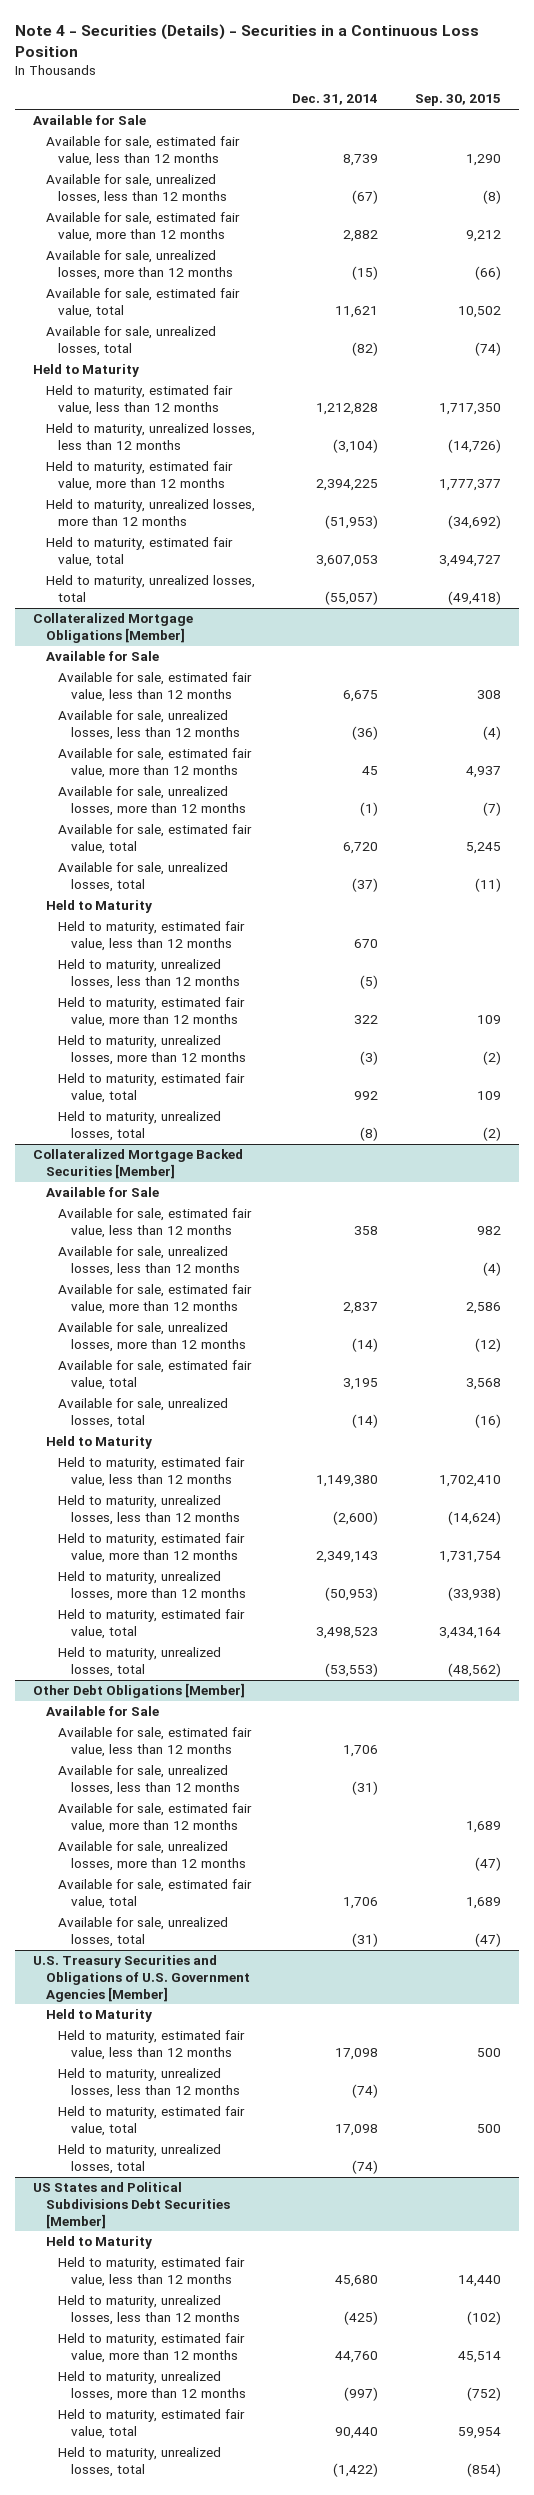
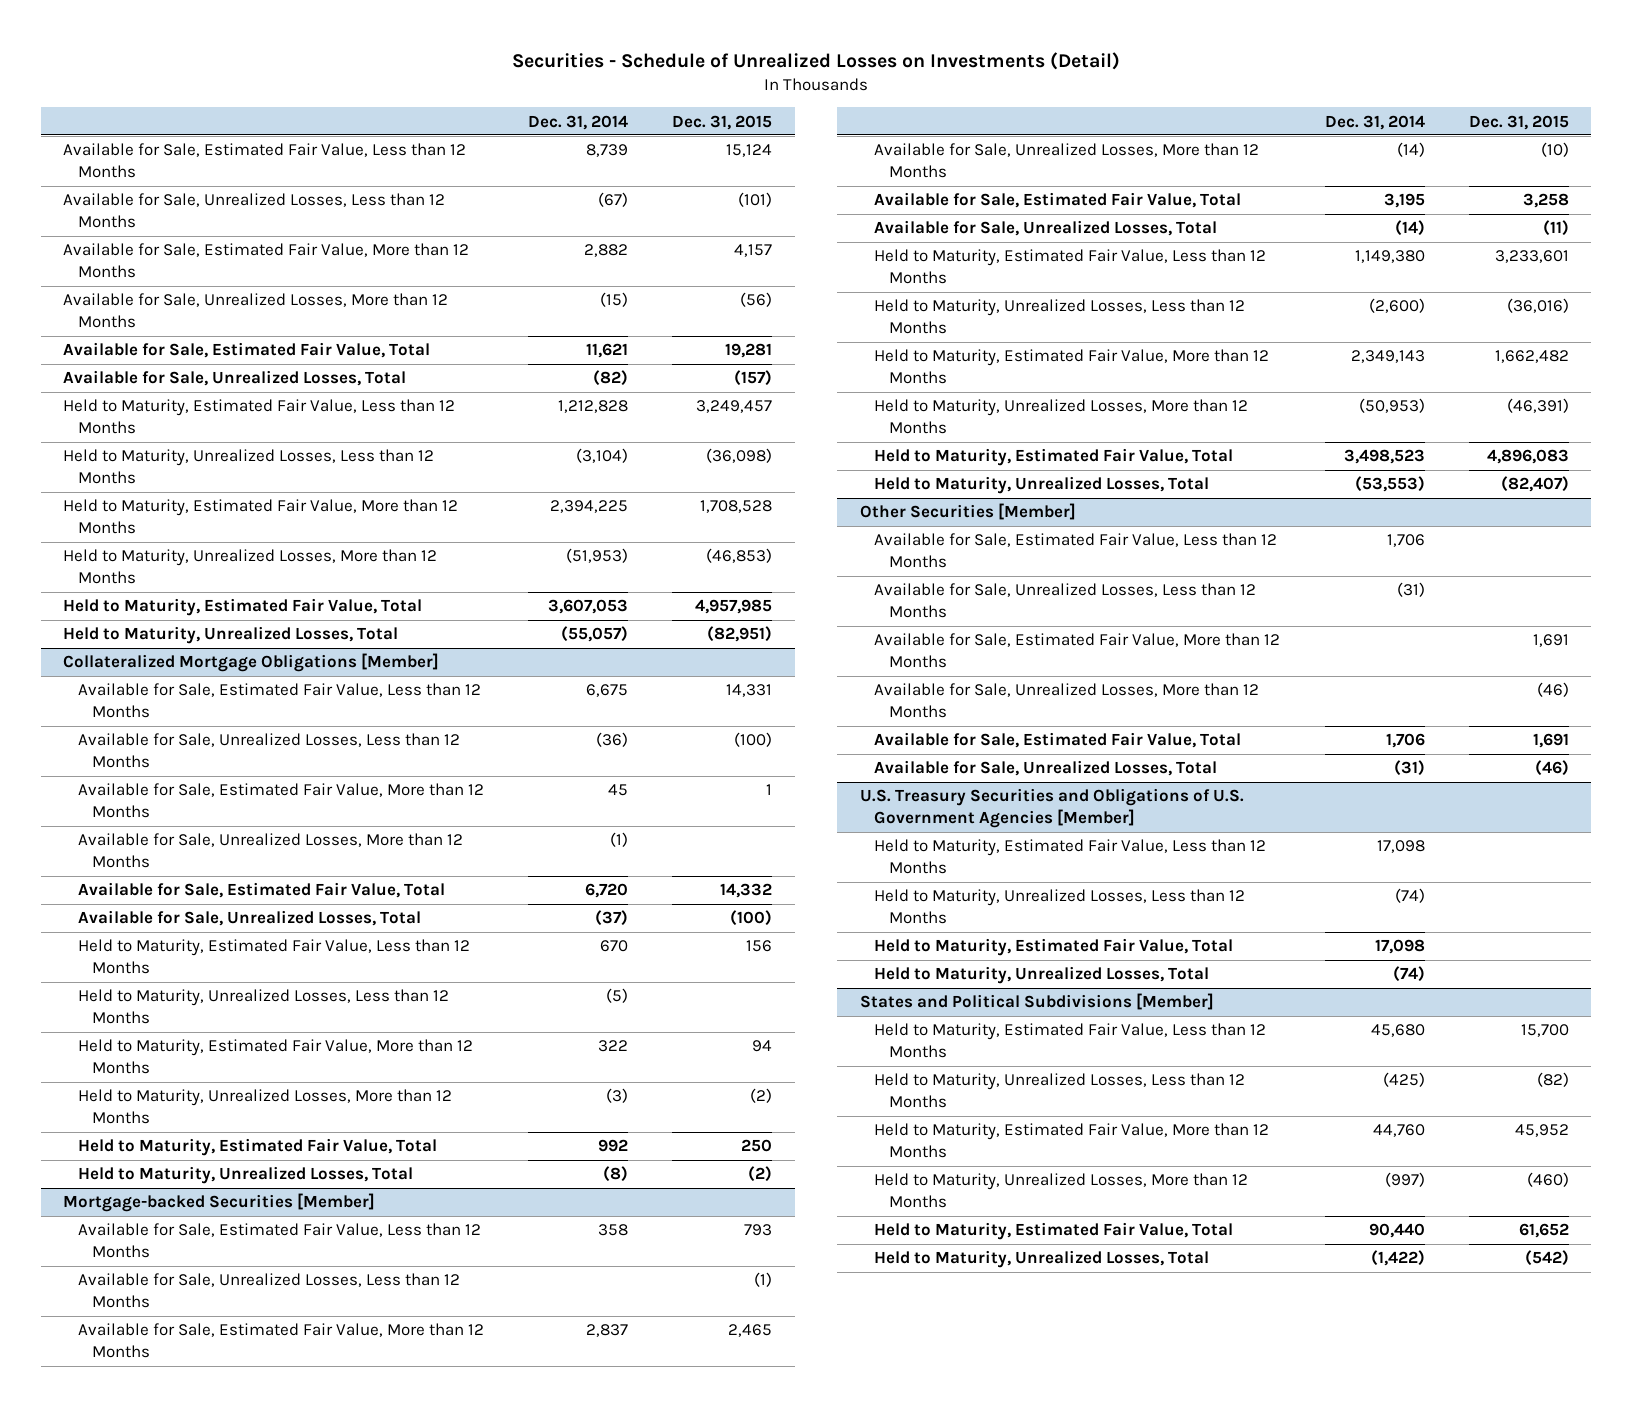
[14,23,479,57] Note 4 - Securities (Details) - Securities in a Continuous Loss Position -> [511,52,1120,71] Securities - Schedule of Unrealized Losses on Investments (Detail)
[414,94,501,107] Sep. 30, 2015 -> none
none -> [672,114,773,130] Dec. 31, 2015
[33,115,147,126] Available for Sale -> none
[33,364,140,378] Held to Maturity -> none
[45,136,240,167] Available for sale, estimated fair value, less than 12 months -> [62,143,466,179] Available for Sale, Estimated Fair Value, Less than 12 Months
[45,174,228,205] Available for sale, unrealized losses, less than 12 months -> [62,193,445,229] Available for Sale, Unrealized Losses, Less than 12 Months
[45,212,240,243] Available for sale, estimated fair value, more than 12 months -> [62,243,469,279] Available for Sale, Estimated Fair Value, More than 12 Months
[45,250,234,281] Available for sale, unrealized losses, more than 12 months -> [62,293,448,329] Available for Sale, Unrealized Losses, More than 12 Months
[45,288,240,319] Available for sale, estimated fair value, total -> [62,342,430,359] Available for Sale, Estimated Fair Value, Total
[45,326,216,357] Available for sale, unrealized losses, total -> [62,370,406,387] Available for Sale, Unrealized Losses, Total
[45,385,233,416] Held to maturity, estimated fair value, less than 12 months -> [62,399,455,435] Held to Maturity, Estimated Fair Value, Less than 12 Months
[45,423,255,451] Held to maturity, unrealized losses, less than 12 months -> [62,449,434,485] Held to Maturity, Unrealized Losses, Less than 12 Months
[45,461,233,492] Held to maturity, estimated fair value, more than 12 months -> [62,499,458,535] Held to Maturity, Estimated Fair Value, More than 12 Months
[45,499,255,527] Held to maturity, unrealized losses, more than 12 months -> [62,549,437,585] Held to Maturity, Unrealized Losses, More than 12 Months
[45,537,233,568] Held to maturity, estimated fair value, total -> [62,598,422,617] Held to Maturity, Estimated Fair Value, Total
[45,575,255,603] Held to maturity, unrealized losses, total -> [62,626,398,645] Held to Maturity, Unrealized Losses, Total
[45,651,159,662] Available for Sale -> none
[45,900,152,914] Held to Maturity -> none
[45,1187,159,1198] Available for Sale -> none
[45,1436,152,1450] Held to Maturity -> none
[45,1706,159,1717] Available for Sale -> none
[58,672,253,703] Available for sale, estimated fair value, less than 12 months -> [77,683,481,719] Available for Sale, Estimated Fair Value, Less than 12 Months
[58,710,240,741] Available for sale, unrealized losses, less than 12 months -> [77,733,460,769] Available for Sale, Unrealized Losses, Less than 12 Months
[58,748,253,779] Available for sale, estimated fair value, more than 12 months -> [77,783,484,819] Available for Sale, Estimated Fair Value, More than 12 Months
[58,786,246,817] Available for sale, unrealized losses, more than 12 months -> [77,833,463,869] Available for Sale, Unrealized Losses, More than 12 Months
[58,824,253,855] Available for sale, estimated fair value, total -> [77,882,445,899] Available for Sale, Estimated Fair Value, Total
[58,862,229,893] Available for sale, unrealized losses, total -> [77,910,421,927] Available for Sale, Unrealized Losses, Total
[58,921,246,952] Held to maturity, estimated fair value, less than 12 months -> [77,939,470,975] Held to Maturity, Estimated Fair Value, Less than 12 Months
[58,959,240,990] Held to maturity, unrealized losses, less than 12 months -> [77,989,449,1025] Held to Maturity, Unrealized Losses, Less than 12 Months
[58,997,246,1028] Held to maturity, estimated fair value, more than 12 months -> [77,1039,473,1075] Held to Maturity, Estimated Fair Value, More than 12 Months
[58,1035,246,1066] Held to maturity, unrealized losses, more than 12 months -> [77,1089,452,1125] Held to Maturity, Unrealized Losses, More than 12 Months
[58,1073,246,1104] Held to maturity, estimated fair value, total -> [77,1138,437,1157] Held to Maturity, Estimated Fair Value, Total
[58,1111,222,1142] Held to maturity, unrealized losses, total -> [77,1166,413,1185] Held to Maturity, Unrealized Losses, Total
[33,1149,244,1180] Collateralized Mortgage Backed Securities [Member] -> [62,1193,375,1213] Mortgage-backed Securities [Member]
[58,1208,253,1239] Available for sale, estimated fair value, less than 12 months -> [77,1223,481,1259] Available for Sale, Estimated Fair Value, Less than 12 Months
[58,1246,240,1277] Available for sale, unrealized losses, less than 12 months -> [77,1273,460,1309] Available for Sale, Unrealized Losses, Less than 12 Months
[58,1284,253,1315] Available for sale, estimated fair value, more than 12 months -> [77,1323,484,1359] Available for Sale, Estimated Fair Value, More than 12 Months
[58,1322,246,1353] Available for sale, unrealized losses, more than 12 months -> [874,143,1260,179] Available for Sale, Unrealized Losses, More than 12 Months
[58,1360,253,1391] Available for sale, estimated fair value, total -> [874,192,1242,209] Available for Sale, Estimated Fair Value, Total
[58,1398,229,1429] Available for sale, unrealized losses, total -> [874,220,1218,237] Available for Sale, Unrealized Losses, Total
[58,1457,246,1488] Held to maturity, estimated fair value, less than 12 months -> [874,249,1267,285] Held to Maturity, Estimated Fair Value, Less than 12 Months
[58,1495,240,1526] Held to maturity, unrealized losses, less than 12 months -> [874,299,1246,335] Held to Maturity, Unrealized Losses, Less than 12 Months
[58,1533,246,1564] Held to maturity, estimated fair value, more than 12 months -> [874,349,1270,385] Held to Maturity, Estimated Fair Value, More than 12 Months
[58,1571,246,1602] Held to maturity, unrealized losses, more than 12 months -> [874,399,1249,435] Held to Maturity, Unrealized Losses, More than 12 Months
[58,1609,246,1640] Held to maturity, estimated fair value, total -> [874,448,1234,467] Held to Maturity, Estimated Fair Value, Total
[58,1647,222,1678] Held to maturity, unrealized losses, total -> [874,476,1210,495] Held to Maturity, Unrealized Losses, Total
[33,1683,246,1699] Other Debt Obligations [Member] -> [859,503,1076,521] Other Securities [Member]
[58,1727,253,1758] Available for sale, estimated fair value, less than 12 months -> [874,533,1278,569] Available for Sale, Estimated Fair Value, Less than 12 Months
[58,1765,240,1796] Available for sale, unrealized losses, less than 12 months -> [874,583,1257,619] Available for Sale, Unrealized Losses, Less than 12 Months
[58,1803,253,1834] Available for sale, estimated fair value, more than 12 months -> [874,633,1281,669] Available for Sale, Estimated Fair Value, More than 12 Months
[58,1841,246,1872] Available for sale, unrealized losses, more than 12 months -> [874,683,1260,719] Available for Sale, Unrealized Losses, More than 12 Months
[58,1879,253,1910] Available for sale, estimated fair value, total -> [874,732,1242,749] Available for Sale, Estimated Fair Value, Total
[58,1917,229,1948] Available for sale, unrealized losses, total -> [874,760,1218,777] Available for Sale, Unrealized Losses, Total
[45,2009,152,2023] Held to Maturity -> none
[45,2236,152,2250] Held to Maturity -> none
[58,2030,246,2061] Held to maturity, estimated fair value, less than 12 months -> [874,839,1267,875] Held to Maturity, Estimated Fair Value, Less than 12 Months
[58,2068,240,2099] Held to maturity, unrealized losses, less than 12 months -> [874,889,1246,925] Held to Maturity, Unrealized Losses, Less than 12 Months
[58,2106,246,2137] Held to maturity, estimated fair value, total -> [874,938,1234,957] Held to Maturity, Estimated Fair Value, Total
[58,2144,222,2175] Held to maturity, unrealized losses, total -> [874,966,1210,985] Held to Maturity, Unrealized Losses, Total
[33,2182,230,2229] US States and Political Subdivisions Debt Securities [Member] -> [859,993,1214,1011] States and Political Subdivisions [Member]
[58,2257,246,2288] Held to maturity, estimated fair value, less than 12 months -> [874,1023,1267,1059] Held to Maturity, Estimated Fair Value, Less than 12 Months
[58,2295,240,2326] Held to maturity, unrealized losses, less than 12 months -> [874,1073,1246,1109] Held to Maturity, Unrealized Losses, Less than 12 Months
[58,2333,246,2364] Held to maturity, estimated fair value, more than 12 months -> [874,1123,1270,1159] Held to Maturity, Estimated Fair Value, More than 12 Months
[58,2371,246,2402] Held to maturity, unrealized losses, more than 12 months -> [874,1173,1249,1209] Held to Maturity, Unrealized Losses, More than 12 Months
[58,2409,246,2440] Held to maturity, estimated fair value, total -> [874,1222,1234,1241] Held to Maturity, Estimated Fair Value, Total
[58,2447,222,2478] Held to maturity, unrealized losses, total -> [874,1250,1210,1269] Held to Maturity, Unrealized Losses, Total

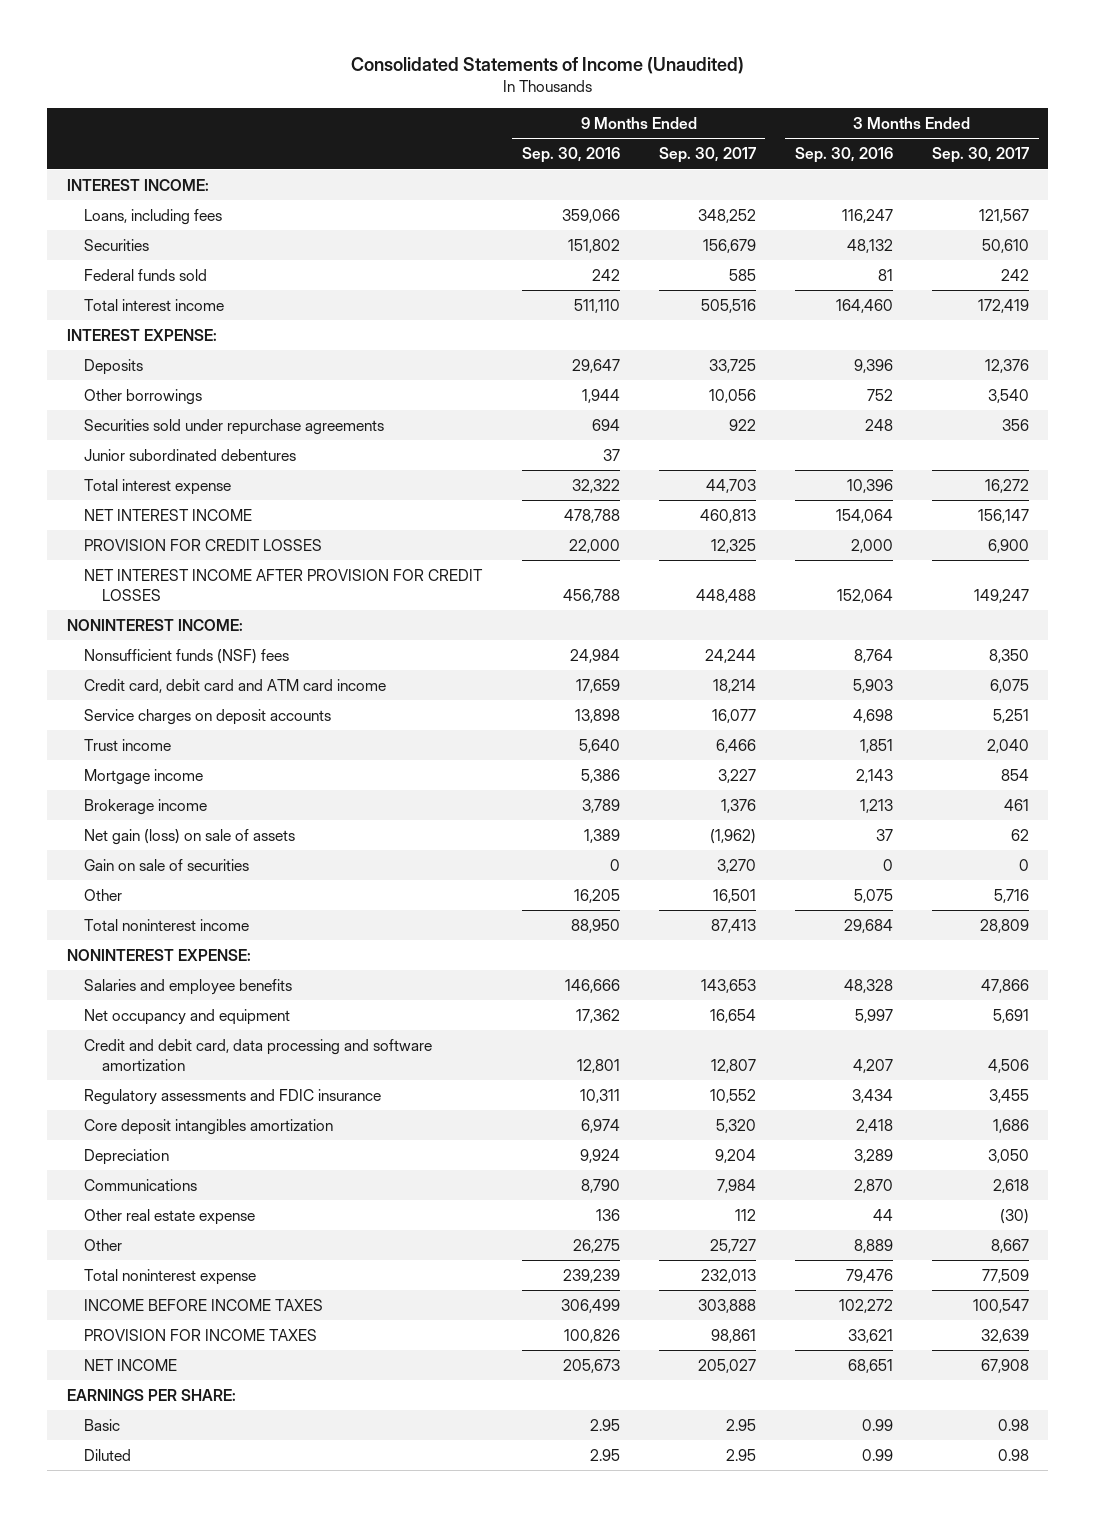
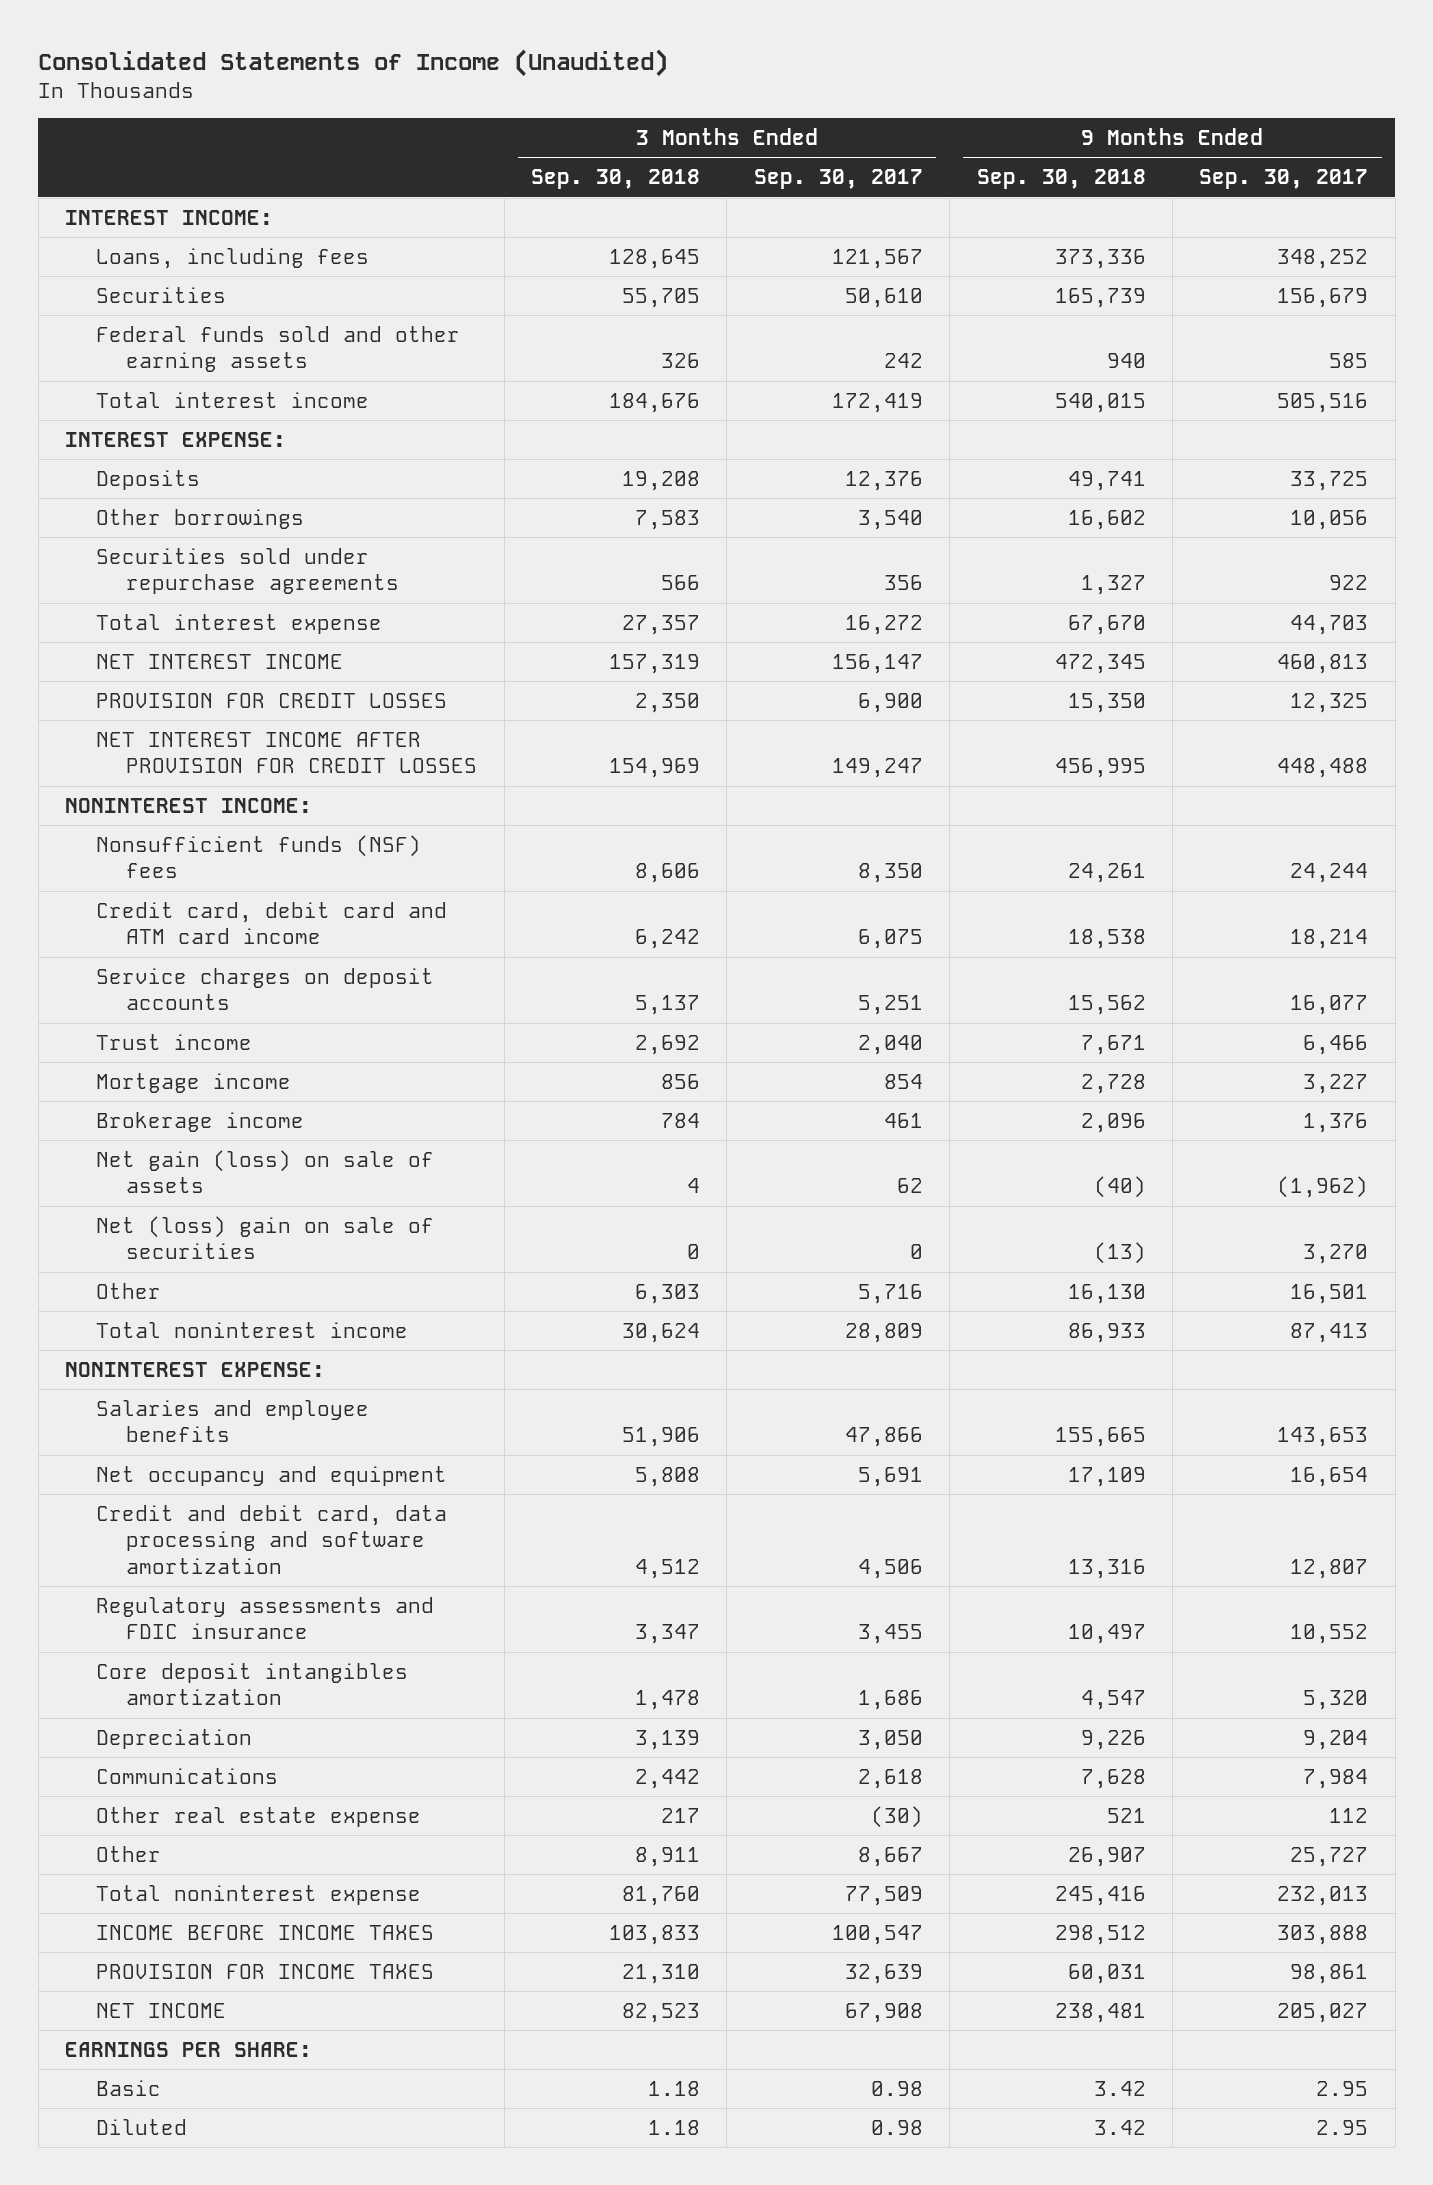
[521,147,620,164] Sep. 30, 2016 -> none
[794,147,893,164] Sep. 30, 2016 -> none
none -> [531,169,701,190] Sep. 30, 2018
none -> [976,169,1146,190] Sep. 30, 2018
[84,268,208,281] Federal funds sold -> [95,325,460,373] Federal funds sold and other earning assets
[84,448,297,461] Junior subordinated debentures -> none
[84,858,250,871] Gain on sale of securities -> [95,1215,434,1260] Net (loss) gain on sale of securities

